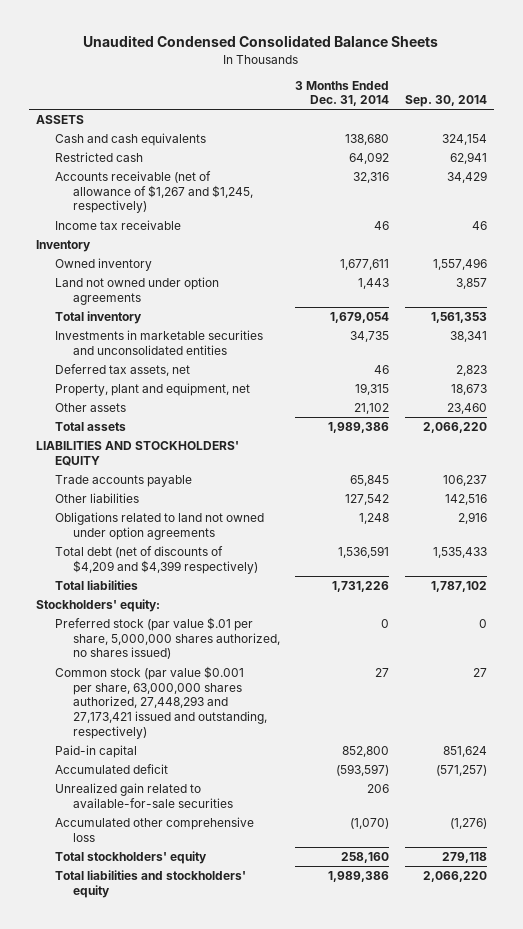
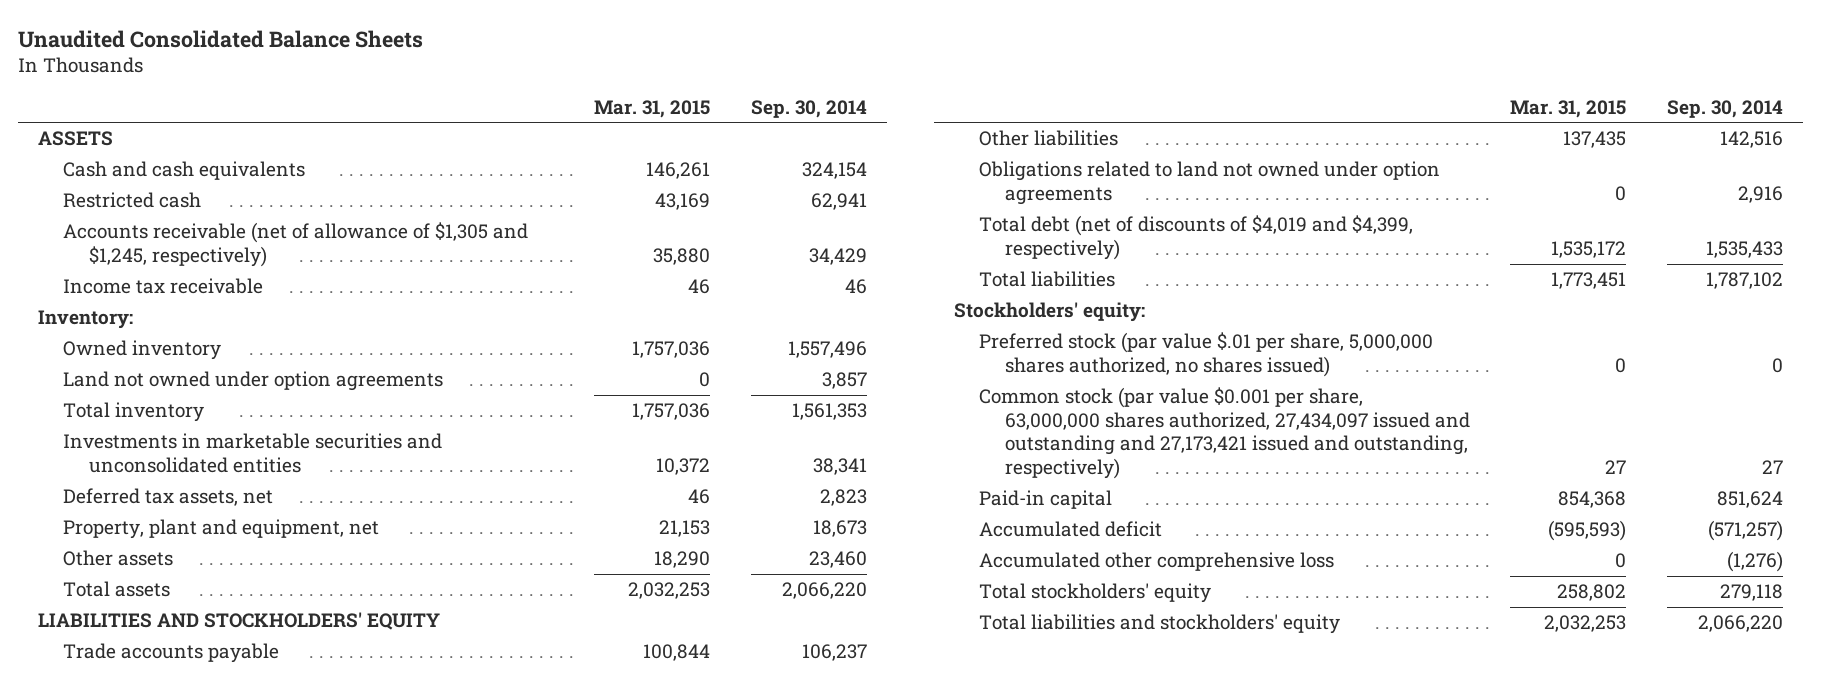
[83,35,439,48] Unaudited Condensed Consolidated Balance Sheets -> [17,29,423,48] Unaudited Consolidated Balance Sheets
[295,80,390,107] 3 Months Ended Dec. 31, 2014 -> none
none -> [594,99,711,118] Mar. 31, 2015
[54,170,254,214] Accounts receivable (net of allowance of $1,267 and $1,245, respectively) -> [63,222,529,267] Accounts receivable (net of allowance of $1,305 and $1,245, respectively)
[36,239,92,252] Inventory -> [38,310,134,330] Inventory:
[54,545,259,574] Total debt (net of discounts of $4,209 and $4,399 respectively) -> [979,215,1414,260] Total debt (net of discounts of $4,019 and $4,399, respectively)
[54,665,268,740] Common stock (par value $0.001 per share, 63,000,000 shares authorized, 27,448,293 and 27,173,421 issued and outstanding, respectively) -> [979,387,1470,479] Common stock (par value $0.001 per share, 63,000,000 shares authorized, 27,434,097 issued and outstanding and 27,173,421 issued and outstanding, respectively)
[54,782,234,808] Unrealized gain related to available-for-sale securities -> none

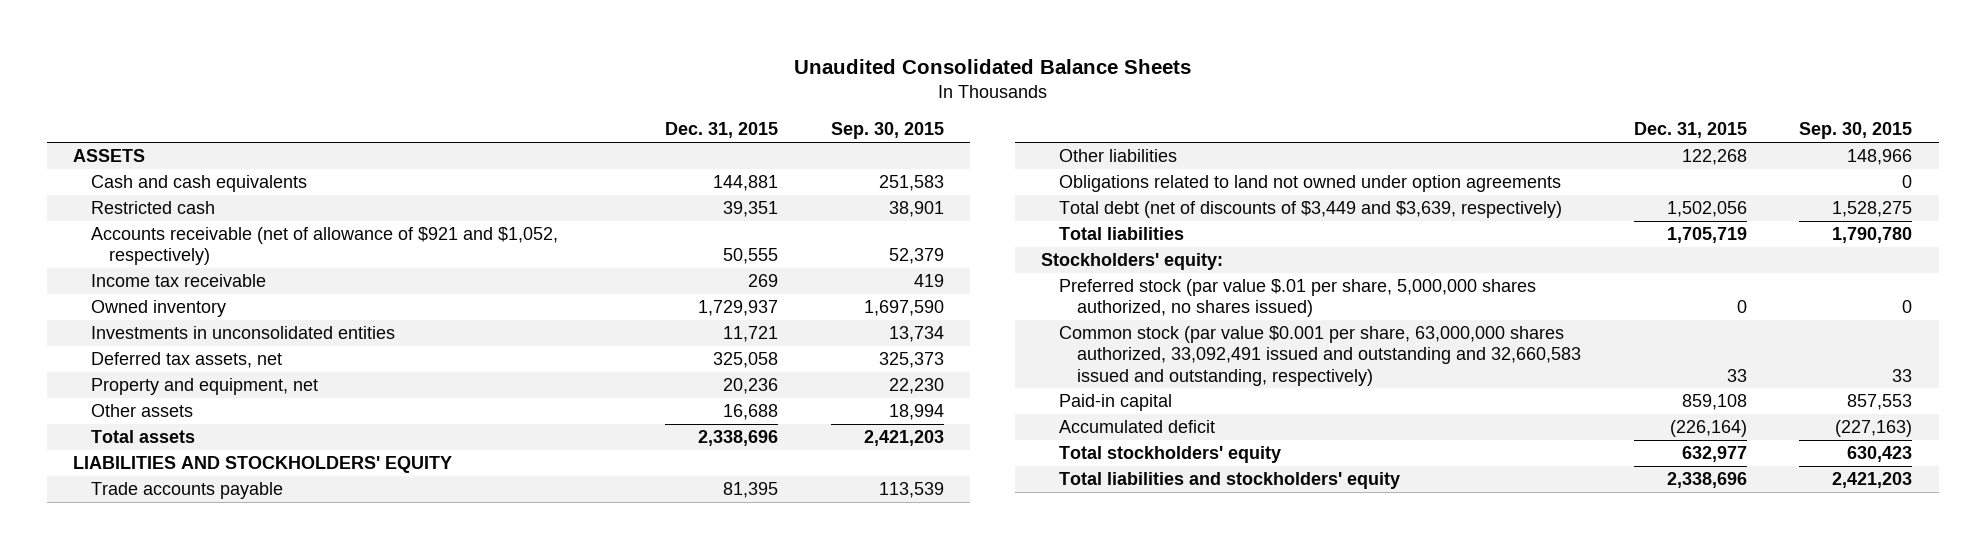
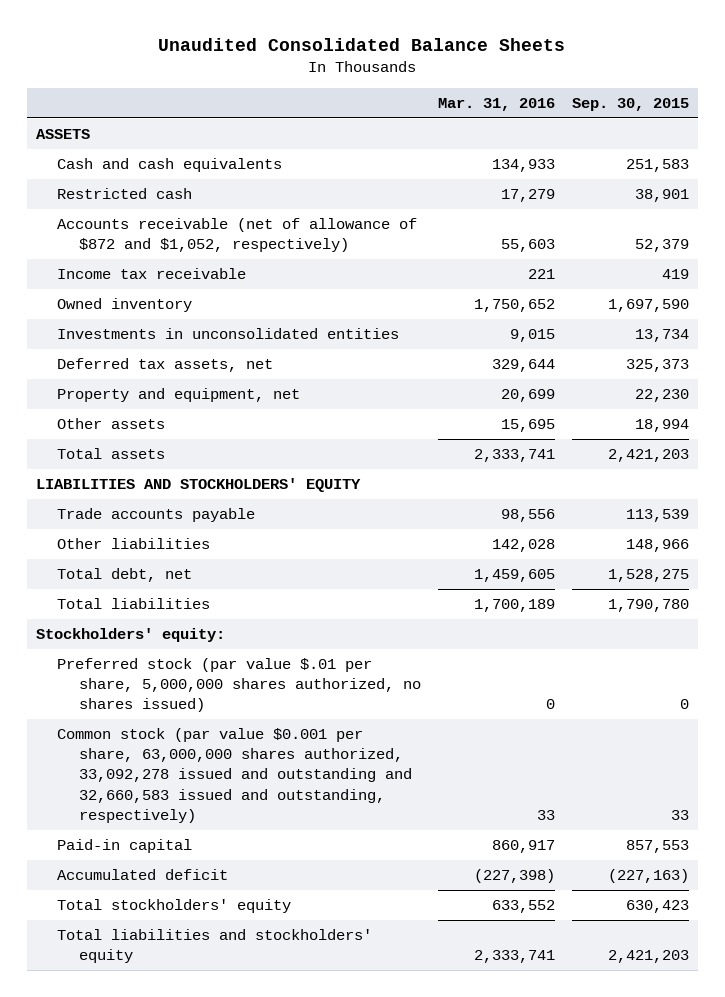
[665,122,779,139] Dec. 31, 2015 -> none
none -> [437,98,555,112] Mar. 31, 2016
[90,227,558,266] Accounts receivable (net of allowance of $921 and $1,052, respectively) -> [57,218,418,253] Accounts receivable (net of allowance of $872 and $1,052, respectively)
[1059,175,1562,193] Obligations related to land not owned under option agreements -> none
[1059,201,1563,219] Total debt (net of discounts of $3,449 and $3,639, respectively) -> [57,568,193,583] Total debt, net
[1059,326,1582,386] Common stock (par value $0.001 per share, 63,000,000 shares authorized, 33,092,491 issued and outstanding and 32,660,583 issued and outstanding, respectively) -> [57,728,412,823] Common stock (par value $0.001 per share, 63,000,000 shares authorized, 33,092,278 issued and outstanding and 32,660,583 issued and outstanding, respectively)

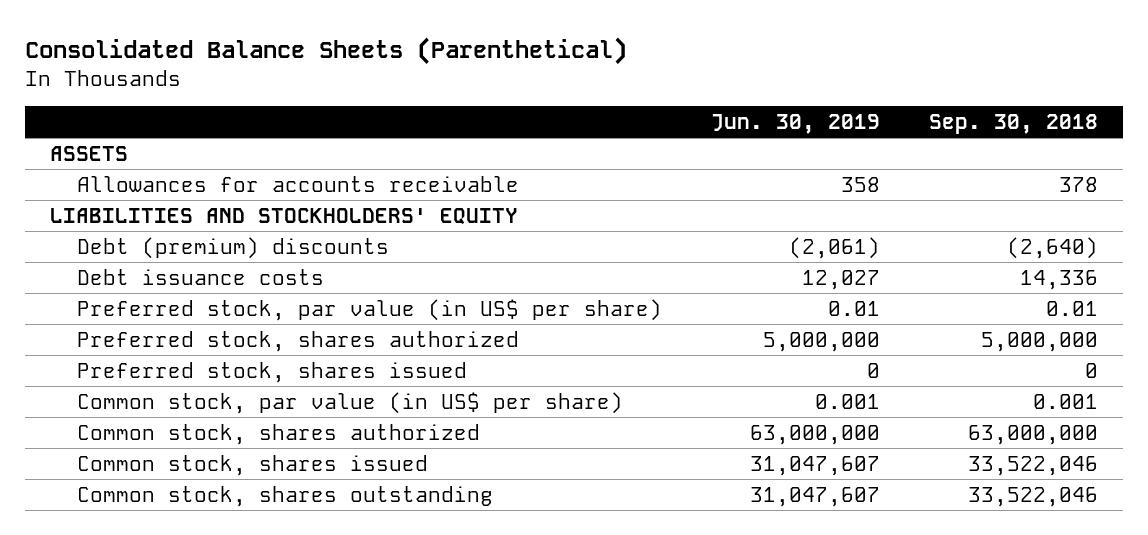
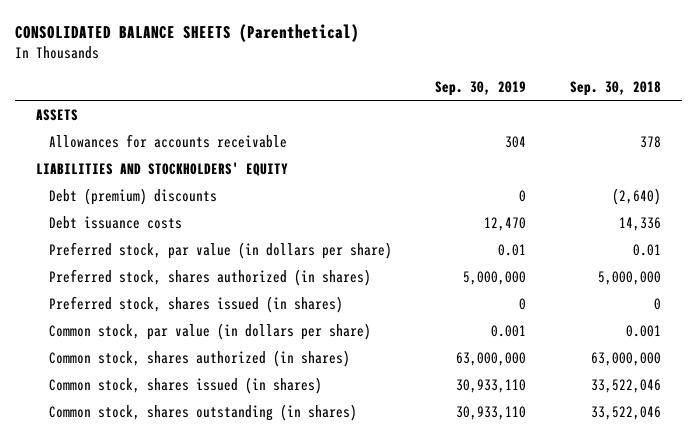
[25,36,628,65] Consolidated Balance Sheets (Parenthetical) -> [14,23,359,42] CONSOLIDATED BALANCE SHEETS (Parenthetical)
[710,114,880,135] Jun. 30, 2019 -> none
none -> [435,80,527,96] Sep. 30, 2019
[76,298,662,321] Preferred stock, par value (in US$ per share) -> [48,241,392,259] Preferred stock, par value (in dollars per share)
[76,330,519,352] Preferred stock, shares authorized -> [48,268,371,286] Preferred stock, shares authorized (in shares)
[76,361,467,383] Preferred stock, shares issued -> [48,295,343,313] Preferred stock, shares issued (in shares)
[76,391,623,414] Common stock, par value (in US$ per share) -> [48,322,371,340] Common stock, par value (in dollars per share)
[76,423,480,445] Common stock, shares authorized -> [48,349,350,367] Common stock, shares authorized (in shares)
[76,454,428,476] Common stock, shares issued -> [48,376,322,394] Common stock, shares issued (in shares)
[76,485,493,507] Common stock, shares outstanding -> [48,403,357,421] Common stock, shares outstanding (in shares)

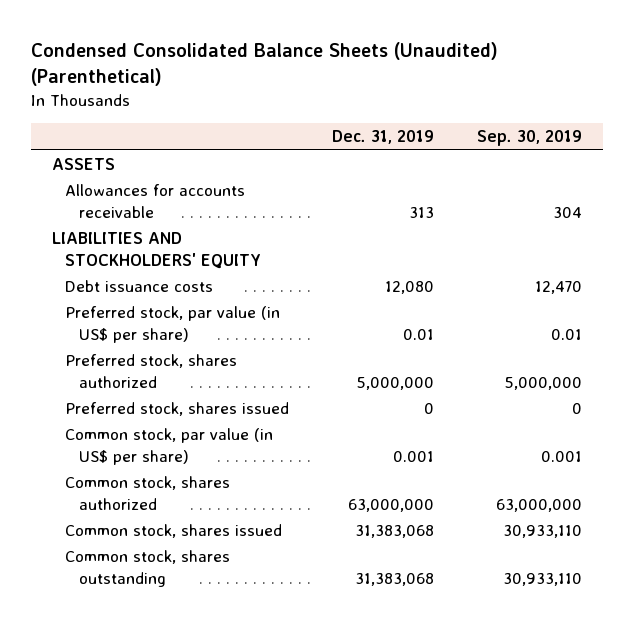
[14,23,359,42] CONSOLIDATED BALANCE SHEETS (Parenthetical) -> [30,42,498,87] Condensed Consolidated Balance Sheets (Unaudited) (Parenthetical)
[569,80,661,96] Sep. 30, 2018 -> none
none -> [332,130,435,145] Dec. 31, 2019
[48,187,217,205] Debt (premium) discounts -> none
[48,241,392,259] Preferred stock, par value (in dollars per share) -> [65,305,281,343] Preferred stock, par value (in US$ per share)
[48,268,371,286] Preferred stock, shares authorized (in shares) -> [65,353,238,388] Preferred stock, shares authorized
[48,295,343,313] Preferred stock, shares issued (in shares) -> [65,401,290,416] Preferred stock, shares issued
[48,322,371,340] Common stock, par value (in dollars per share) -> [65,427,274,465] Common stock, par value (in US$ per share)
[48,349,350,367] Common stock, shares authorized (in shares) -> [65,475,231,510] Common stock, shares authorized
[48,376,322,394] Common stock, shares issued (in shares) -> [65,523,283,538] Common stock, shares issued
[48,403,357,421] Common stock, shares outstanding (in shares) -> [65,549,231,587] Common stock, shares outstanding

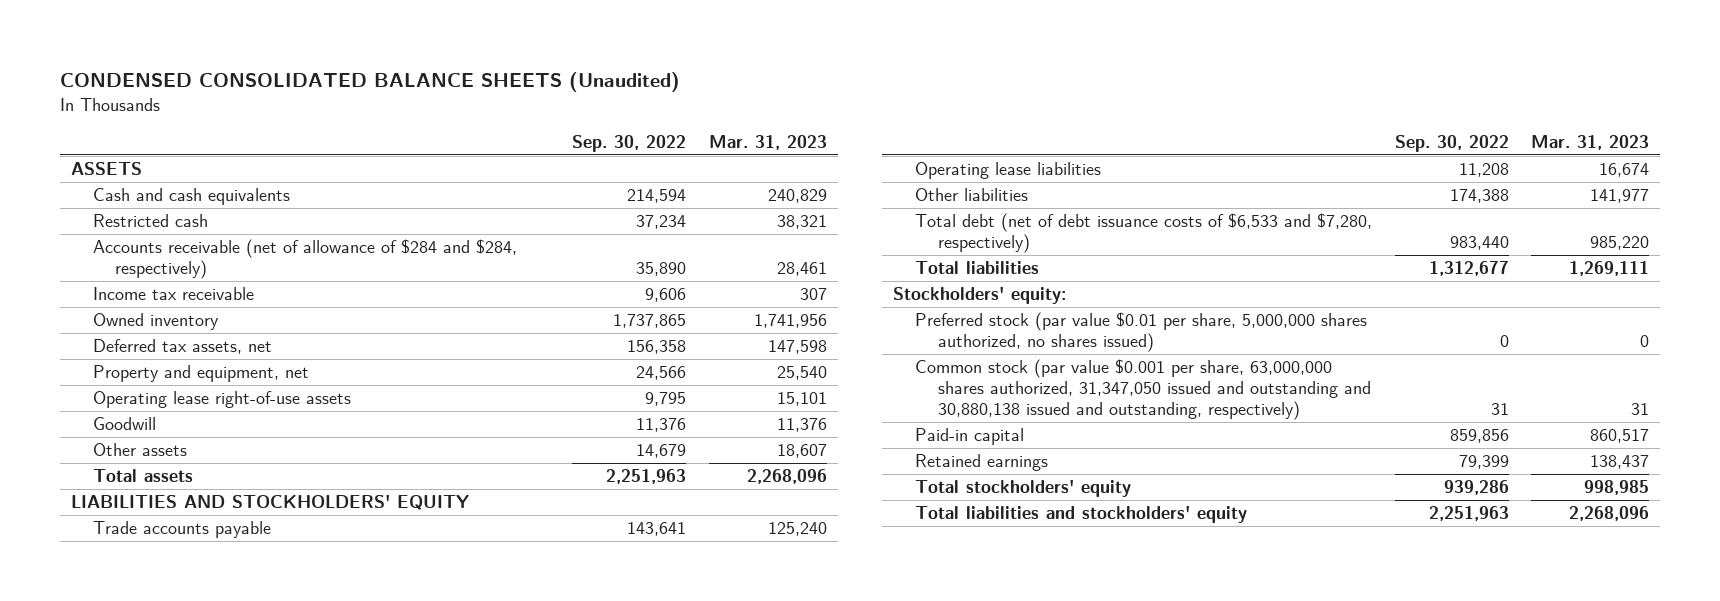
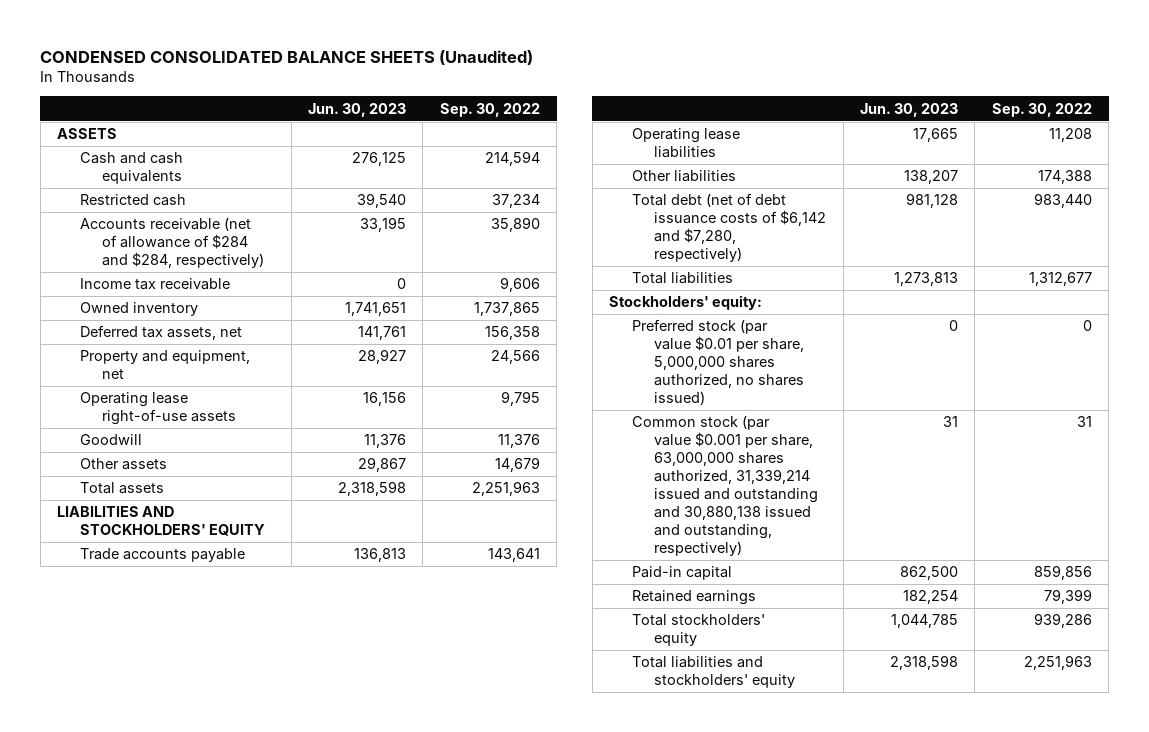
[708,134,827,150] Mar. 31, 2023 -> none
none -> [308,102,407,117] Jun. 30, 2023
[915,213,1373,254] Total debt (net of debt issuance costs of $6,533 and $7,280, respectively) -> [631,193,827,263] Total debt (net of debt issuance costs of $6,142 and $7,280, respectively)
[915,359,1371,420] Common stock (par value $0.001 per share, 63,000,000 shares authorized, 31,347,050 issued and outstanding and 30,880,138 issued and outstanding, respectively) -> [631,415,819,557] Common stock (par value $0.001 per share, 63,000,000 shares authorized, 31,339,214 issued and outstanding and 30,880,138 issued and outstanding, respectively)

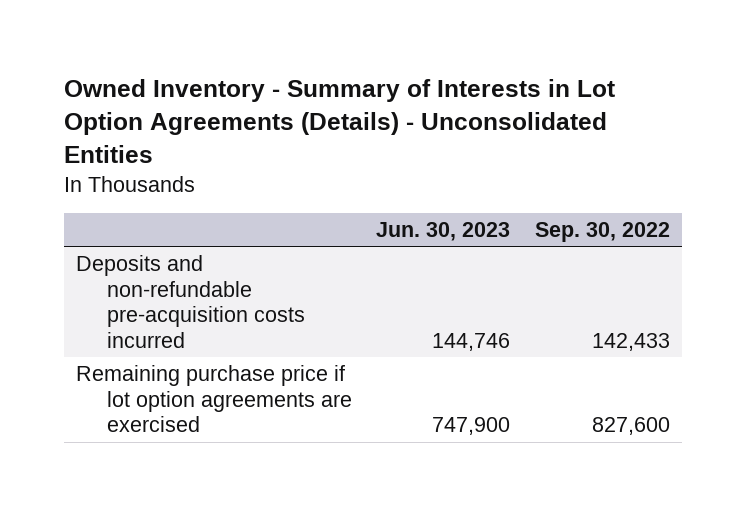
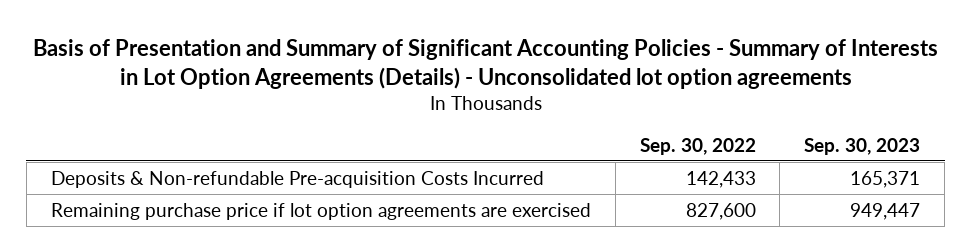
[63,78,615,163] Owned Inventory - Summary of Interests in Lot Option Agreements (Details) - Unconsolidated Entities -> [32,38,938,89] Basis of Presentation and Summary of Significant Accounting Policies - Summary of Interests in Lot Option Agreements (Details) - Unconsolidated lot option agreements
[376,222,511,242] Jun. 30, 2023 -> none
none -> [804,137,921,155] Sep. 30, 2023
[75,255,305,348] Deposits and non-refundable pre-acquisition costs incurred -> [50,170,544,188] Deposits & Non-refundable Pre-acquisition Costs Incurred

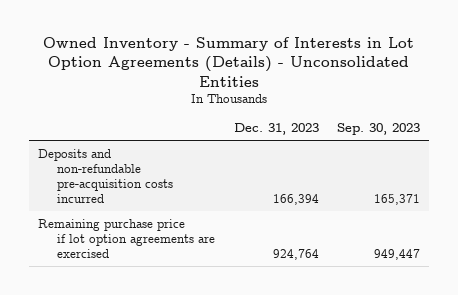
[32,38,938,89] Basis of Presentation and Summary of Significant Accounting Policies - Summary of Interests in Lot Option Agreements (Details) - Unconsolidated lot option agreements -> [43,37,415,87] Owned Inventory - Summary of Interests in Lot Option Agreements (Details) - Unconsolidated Entities
[639,137,756,155] Sep. 30, 2022 -> none
none -> [233,123,319,136] Dec. 31, 2023
[50,170,544,188] Deposits & Non-refundable Pre-acquisition Costs Incurred -> [38,148,174,203] Deposits and non-refundable pre-acquisition costs incurred

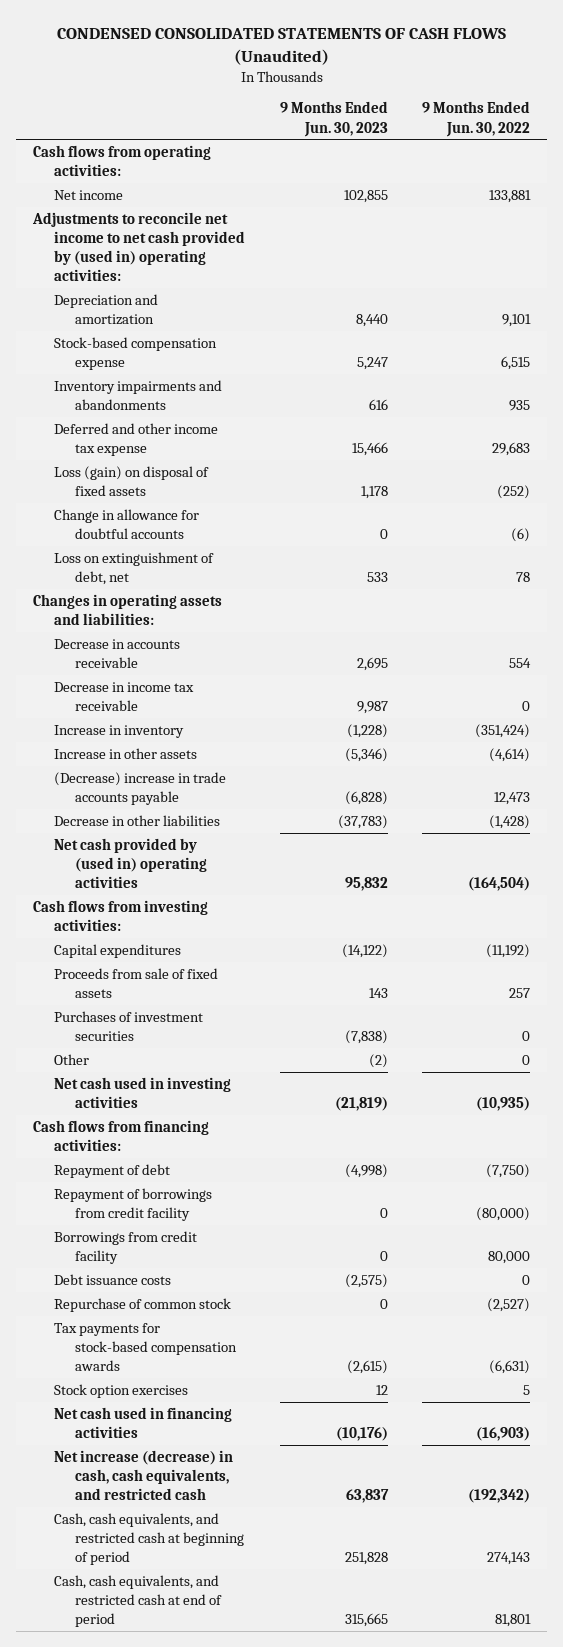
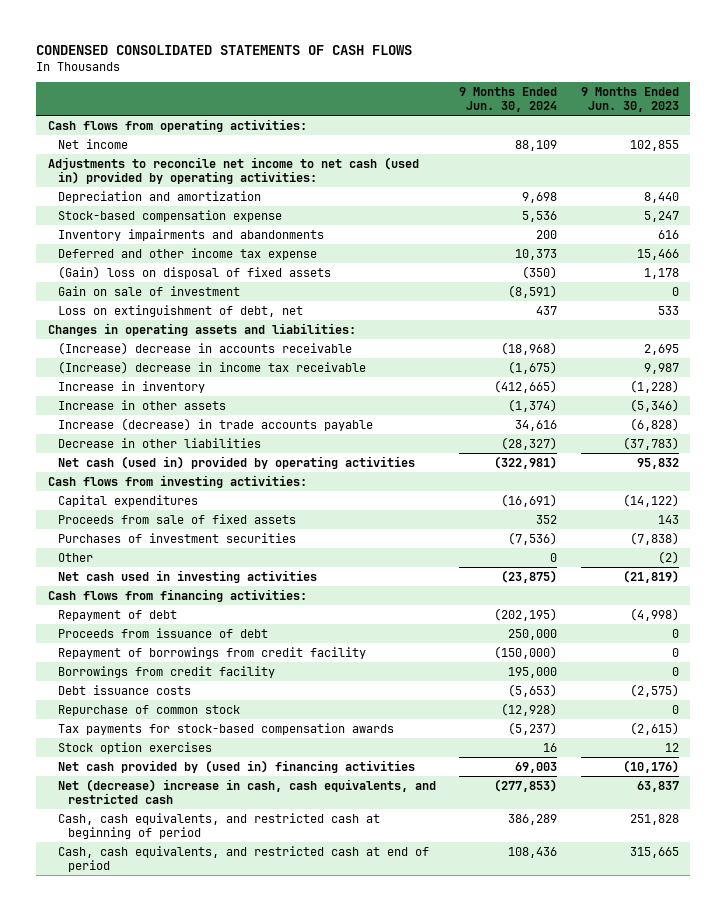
[56,27,506,65] CONDENSED CONSOLIDATED STATEMENTS OF CASH FLOWS (Unaudited) -> [36,44,413,55] CONDENSED CONSOLIDATED STATEMENTS OF CASH FLOWS
[422,101,531,137] 9 Months Ended Jun. 30, 2022 -> none
none -> [459,87,558,113] 9 Months Ended Jun. 30, 2024
[32,211,246,282] Adjustments to reconcile net income to net cash provided by (used in) operating activities: -> [48,156,420,184] Adjustments to reconcile net income to net cash (used in) provided by operating activities:
[54,508,200,540] Change in allowance for doubtful accounts -> none
[54,465,210,497] Loss (gain) on disposal of fixed assets -> [58,265,332,279] (Gain) loss on disposal of fixed assets
none -> [58,285,241,296] Gain on sale of investment
[54,638,181,669] Decrease in accounts receivable -> [58,341,353,355] (Increase) decrease in accounts receivable
[54,681,195,712] Decrease in income tax receivable -> [58,360,367,374] (Increase) decrease in income tax receivable
[54,771,227,806] (Decrease) increase in trade accounts payable -> [58,417,374,431] Increase (decrease) in trade accounts payable
[54,837,208,889] Net cash provided by (used in) operating activities -> [58,455,416,469] Net cash (used in) provided by operating activities
none -> [58,627,269,638] Proceeds from issuance of debt
[54,1406,233,1439] Net cash used in financing activities -> [58,759,416,773] Net cash provided by (used in) financing activities
[54,1449,234,1501] Net increase (decrease) in cash, cash equivalents, and restricted cash -> [58,778,437,804] Net (decrease) increase in cash, cash equivalents, and restricted cash

